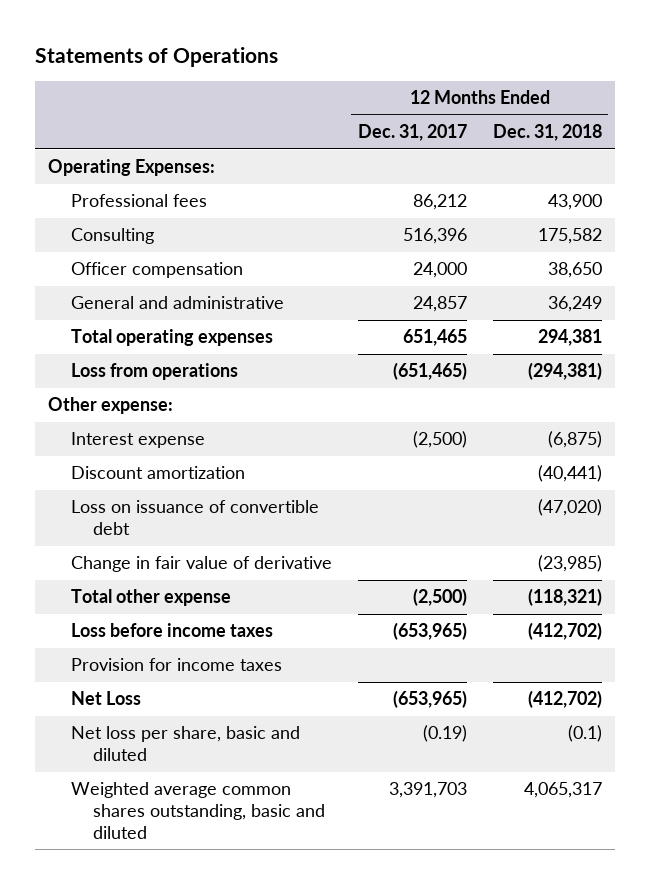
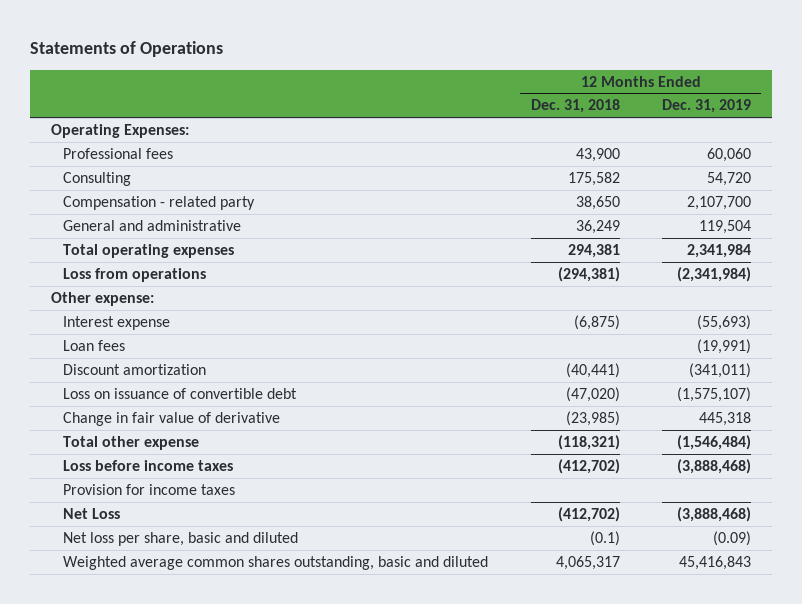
[357,124,467,142] Dec. 31, 2017 -> none
none -> [661,99,751,114] Dec. 31, 2019
[70,262,243,279] Officer compensation -> [63,195,256,210] Compensation - related party
none -> [63,339,126,351] Loan fees

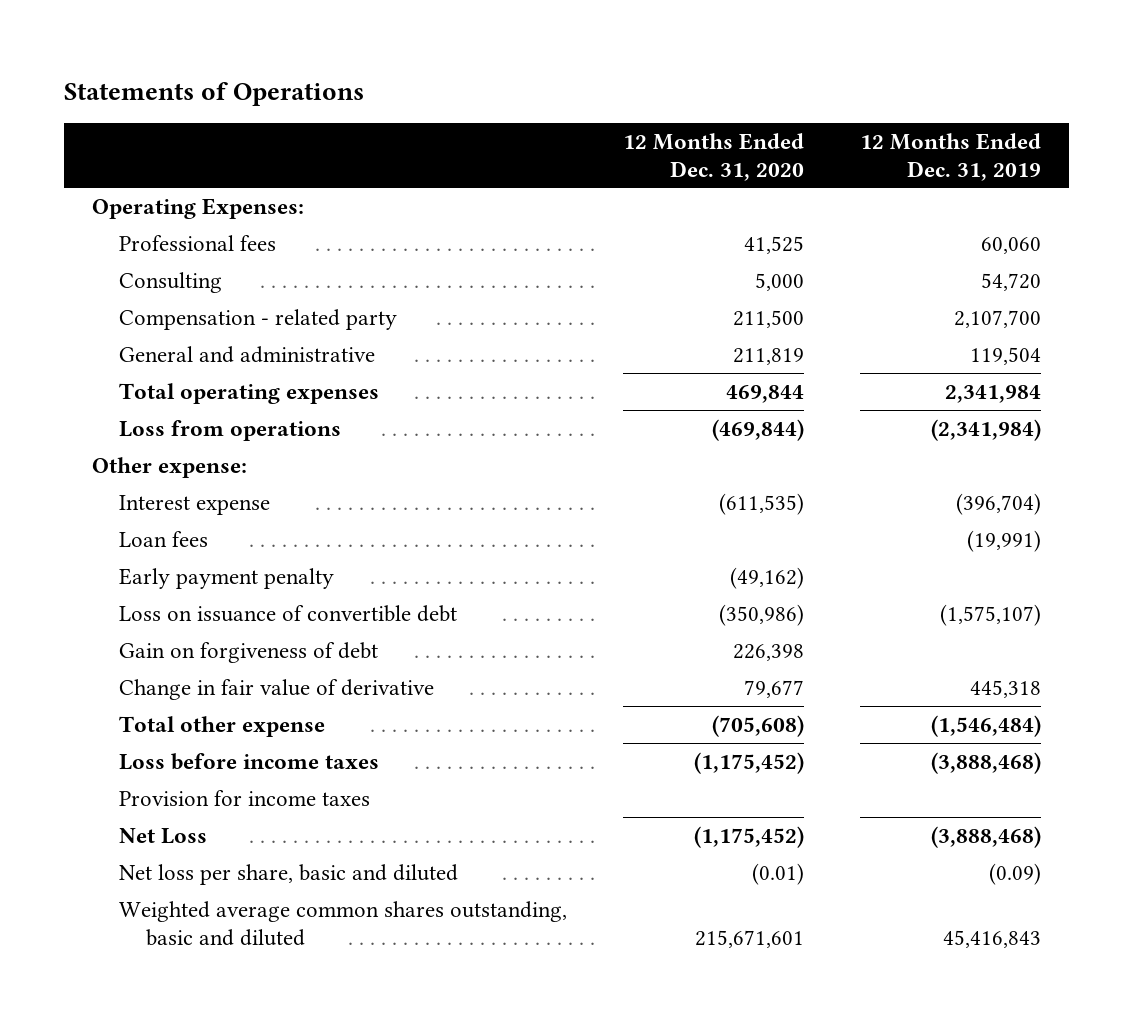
[530,99,620,114] Dec. 31, 2018 -> none
none -> [623,132,805,181] 12 Months Ended Dec. 31, 2020
[696,314,751,330] (55,693) -> [956,492,1042,515] (396,704)
[63,363,207,375] Discount amortization -> none
none -> [119,567,335,589] Early payment penalty
none -> [119,641,379,663] Gain on forgiveness of debt

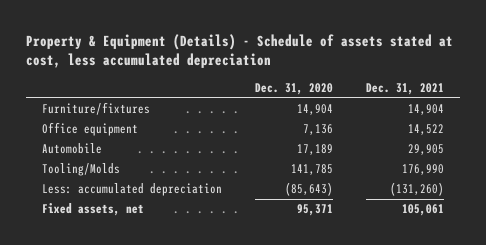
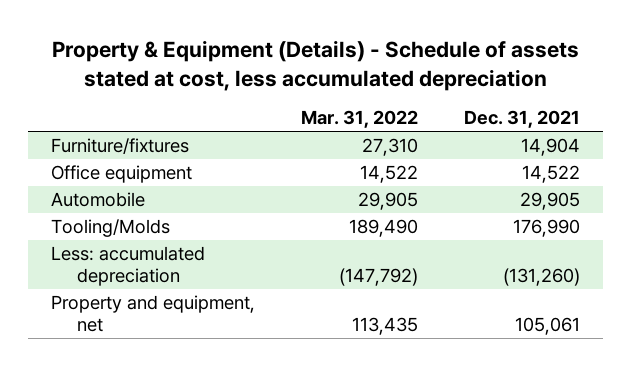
[255,83,334,96] Dec. 31, 2020 -> none
none -> [301,110,419,129] Mar. 31, 2022
[42,203,145,217] Fixed assets, net -> [51,295,256,333] Property and equipment, net

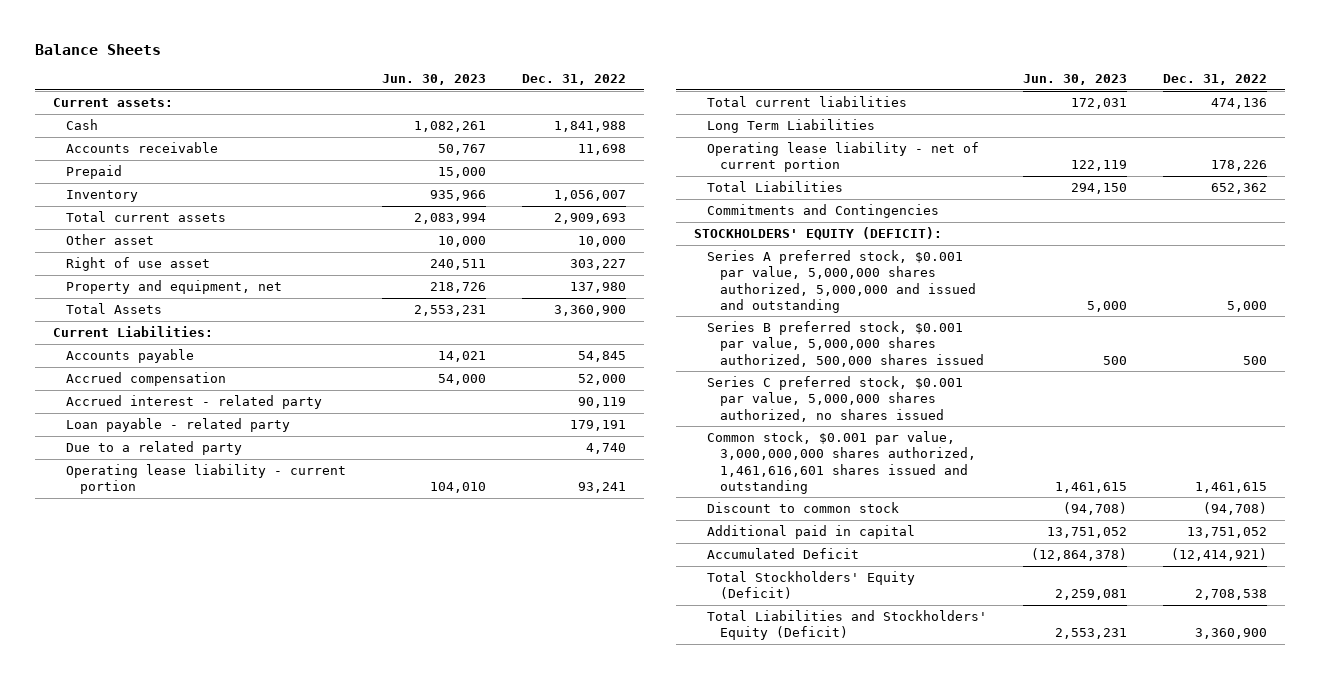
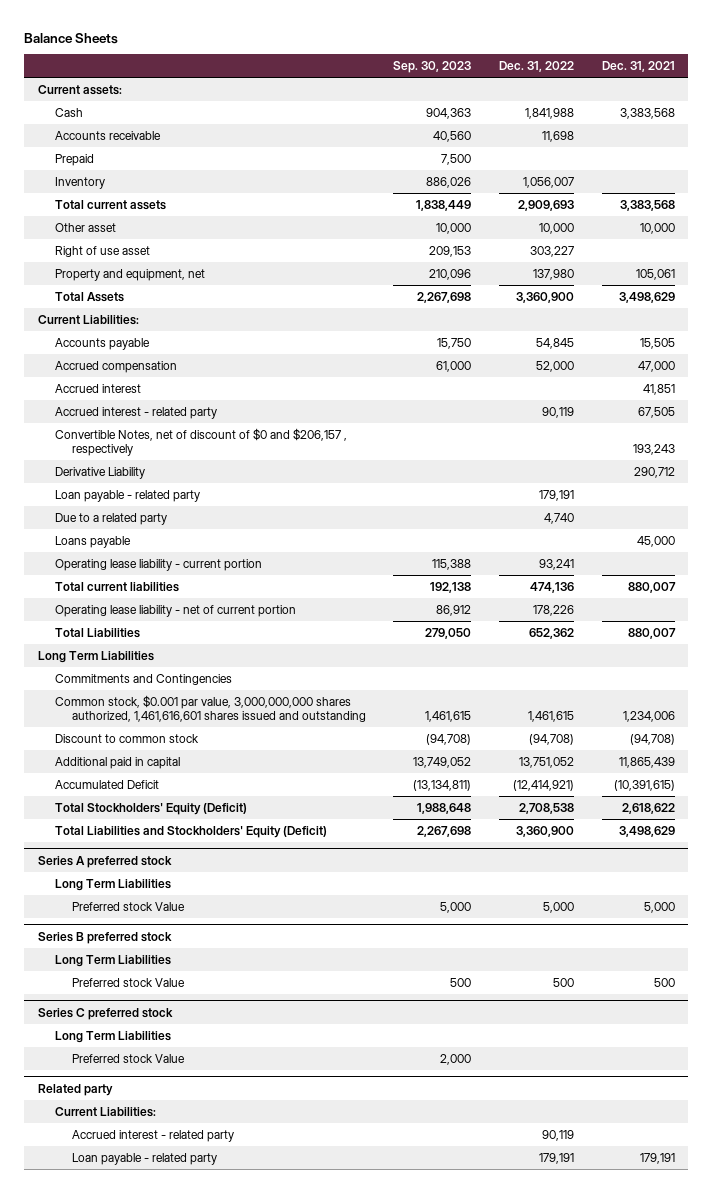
[382,74,487,86] Jun. 30, 2023 -> none
none -> [393,61,472,74] Sep. 30, 2023
none -> [601,61,675,73] Dec. 31, 2021
none -> [54,383,141,393] Accrued interest
none -> [54,427,347,456] Convertible Notes, net of discount of $0 and $206,157 , respectively
none -> [54,466,145,479] Derivative Liability
none -> [54,535,131,548] Loans payable
[706,118,875,133] Long Term Liabilities -> [37,650,154,663] Long Term Liabilities
[693,226,942,240] STOCKHOLDERS' EQUITY (DEFICIT): -> none
[706,249,977,313] Series A preferred stock, $0.001 par value, 5,000,000 shares authorized, 5,000,000 and issued and outstanding -> none
[706,320,985,367] Series B preferred stock, $0.001 par value, 5,000,000 shares authorized, 500,000 shares issued -> none
[706,375,963,422] Series C preferred stock, $0.001 par value, 5,000,000 shares authorized, no shares issued -> none
none -> [37,855,172,868] Series A preferred stock
none -> [54,878,171,891] Long Term Liabilities
none -> [71,901,185,911] Preferred stock Value
none -> [37,931,172,944] Series B preferred stock
none -> [54,954,171,967] Long Term Liabilities
none -> [71,977,185,987] Preferred stock Value
none -> [37,1007,173,1020] Series C preferred stock
none -> [54,1030,171,1043] Long Term Liabilities
none -> [71,1053,185,1063] Preferred stock Value
none -> [37,1083,113,1096] Related party
none -> [54,1106,156,1117] Current Liabilities:
none -> [71,1129,234,1142] Accrued interest - related party
none -> [71,1152,217,1165] Loan payable - related party

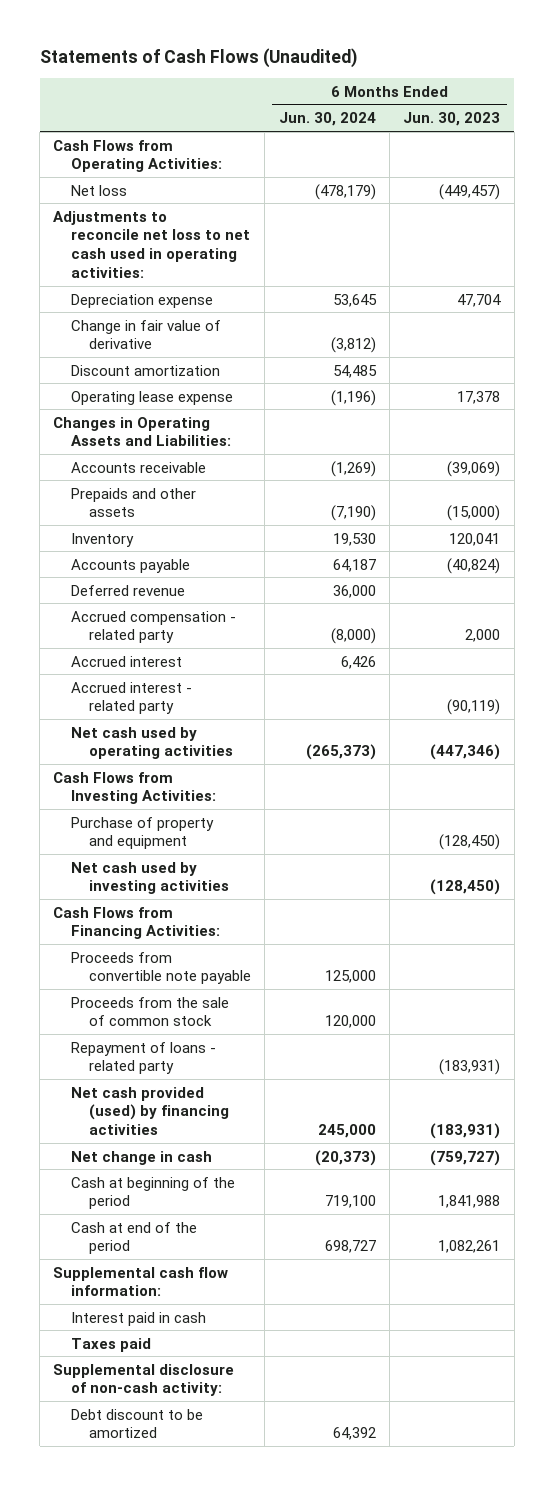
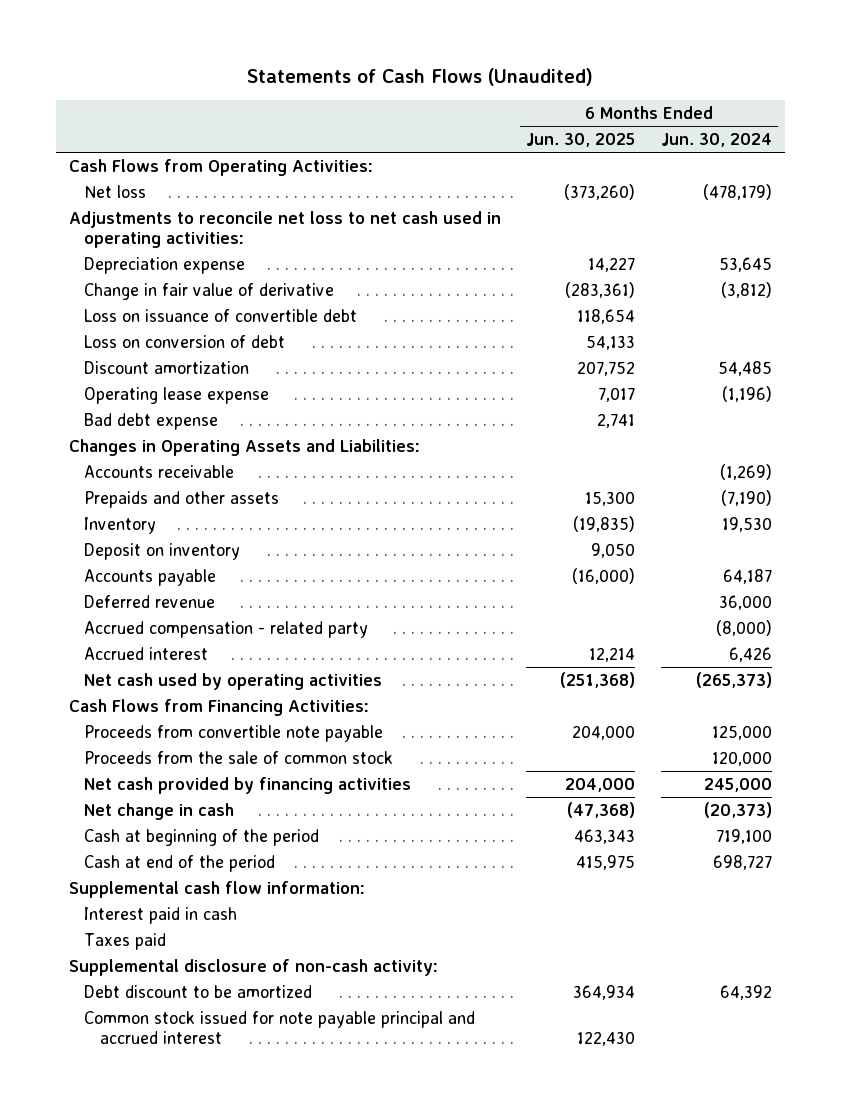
[403,112,501,127] Jun. 30, 2023 -> none
none -> [526,132,636,147] Jun. 30, 2025
none -> [84,308,358,322] Loss on issuance of convertible debt
none -> [84,334,286,348] Loss on conversion of debt
none -> [84,412,219,430] Bad debt expense
none -> [84,542,241,560] Deposit on inventory
[71,681,193,715] Accrued interest - related party -> none
[53,771,217,805] Cash Flows from Investing Activities: -> none
[71,816,215,850] Purchase of property and equipment -> none
[71,861,230,895] Net cash used by investing activities -> none
[71,1041,217,1075] Repayment of loans - related party -> none
[71,1086,230,1136] Net cash provided (used) by financing activities -> [84,776,412,794] Net cash provided by financing activities
none -> [84,1010,476,1044] Common stock issued for note payable principal and accrued interest

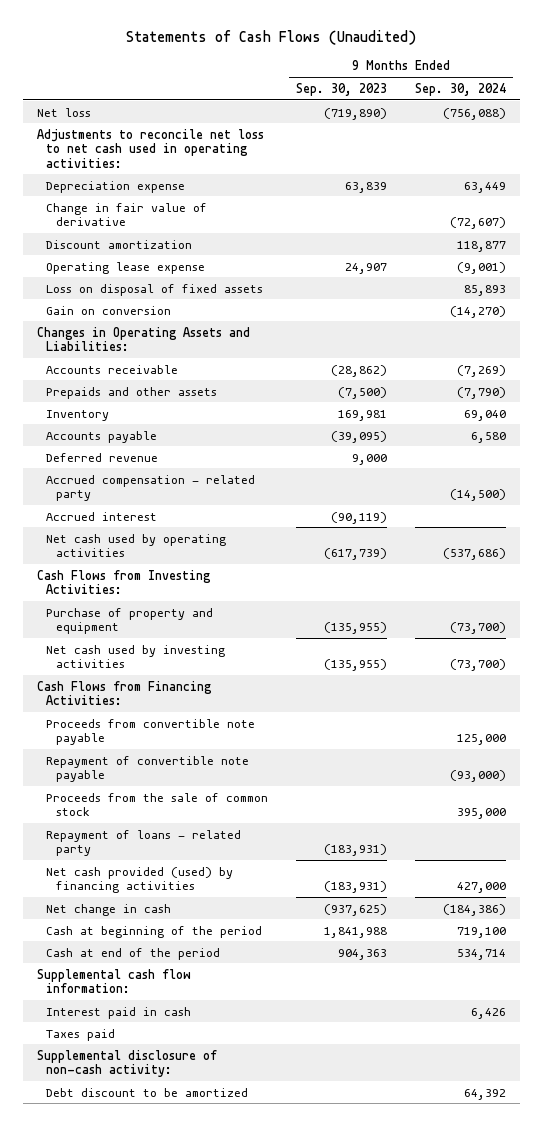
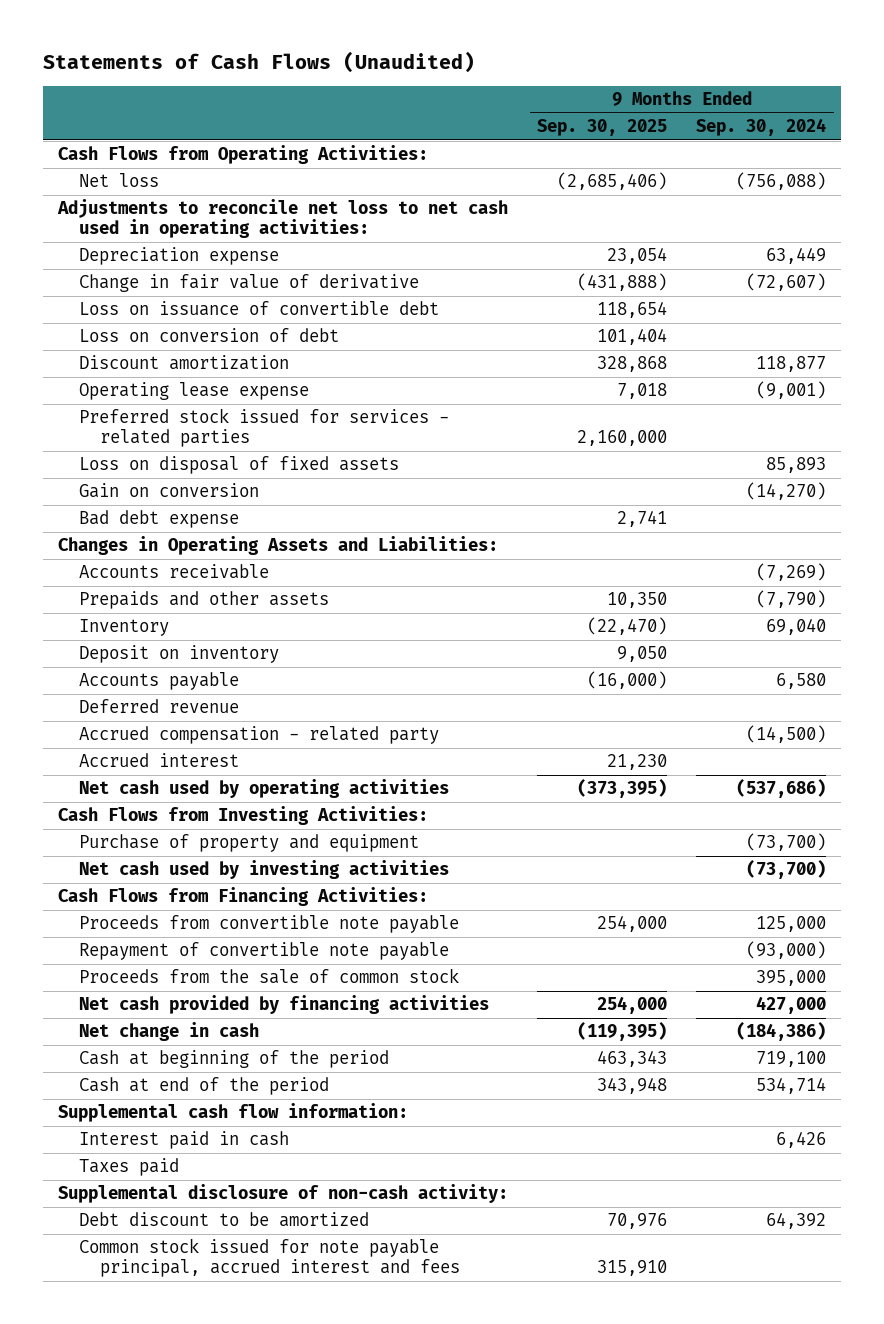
[296,82,388,96] Sep. 30, 2023 -> none
none -> [536,119,667,137] Sep. 30, 2025
none -> [57,145,428,165] Cash Flows from Operating Activities:
none -> [78,301,439,317] Loss on issuance of convertible debt
none -> [78,328,339,343] Loss on conversion of debt
none -> [78,408,449,448] Preferred stock issued for services - related parties
none -> [78,510,239,529] Bad debt expense
none -> [78,645,279,664] Deposit on inventory
[46,829,242,857] Repayment of loans - related party -> none
[46,866,234,894] Net cash provided (used) by financing activities -> [78,995,489,1015] Net cash provided by financing activities
none -> [78,1238,460,1278] Common stock issued for note payable principal, accrued interest and fees

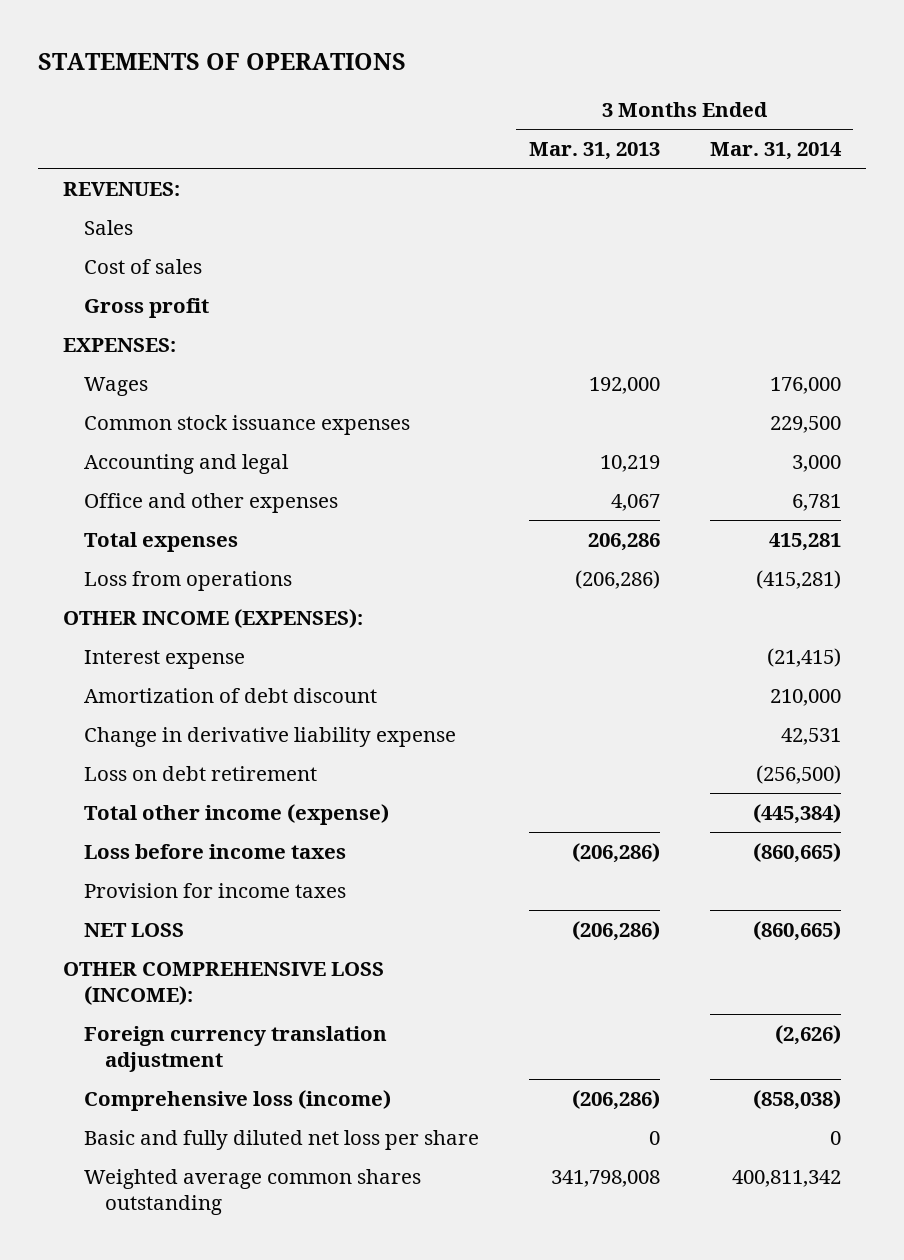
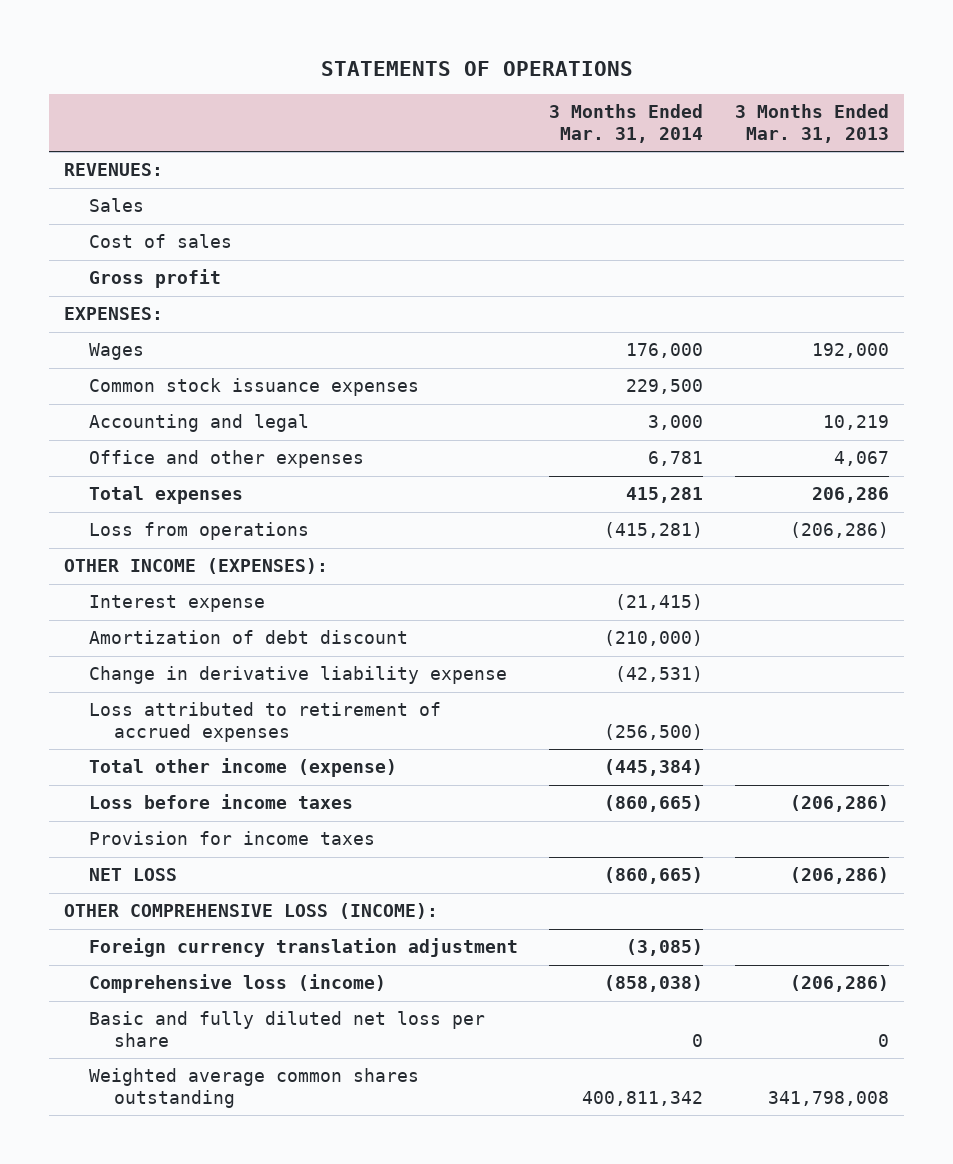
[769,688,841,706] 210,000 -> [604,630,704,647] (210,000)
[780,727,841,745] 42,531 -> [615,666,704,683] (42,531)
[83,765,317,781] Loss on debt retirement -> [89,702,442,742] Loss attributed to retirement of accrued expenses
[774,1024,841,1045] (2,626) -> [626,939,704,957] (3,085)

